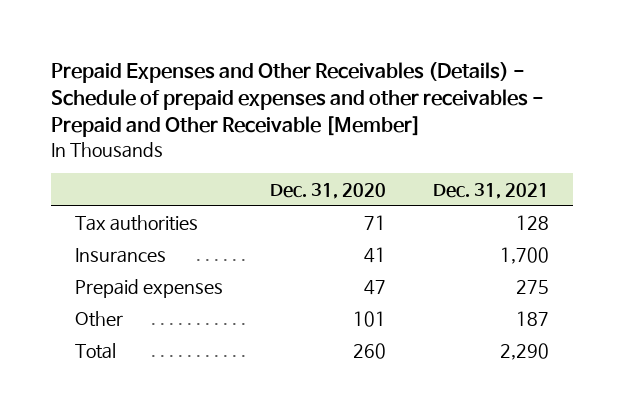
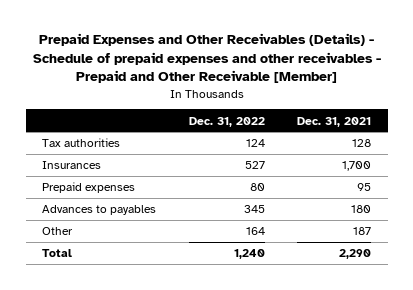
[269,182,386,199] Dec. 31, 2020 -> none
none -> [188,116,265,127] Dec. 31, 2022
[516,280,550,295] 275 -> [357,183,372,192] 95
none -> [41,205,156,216] Advances to payables

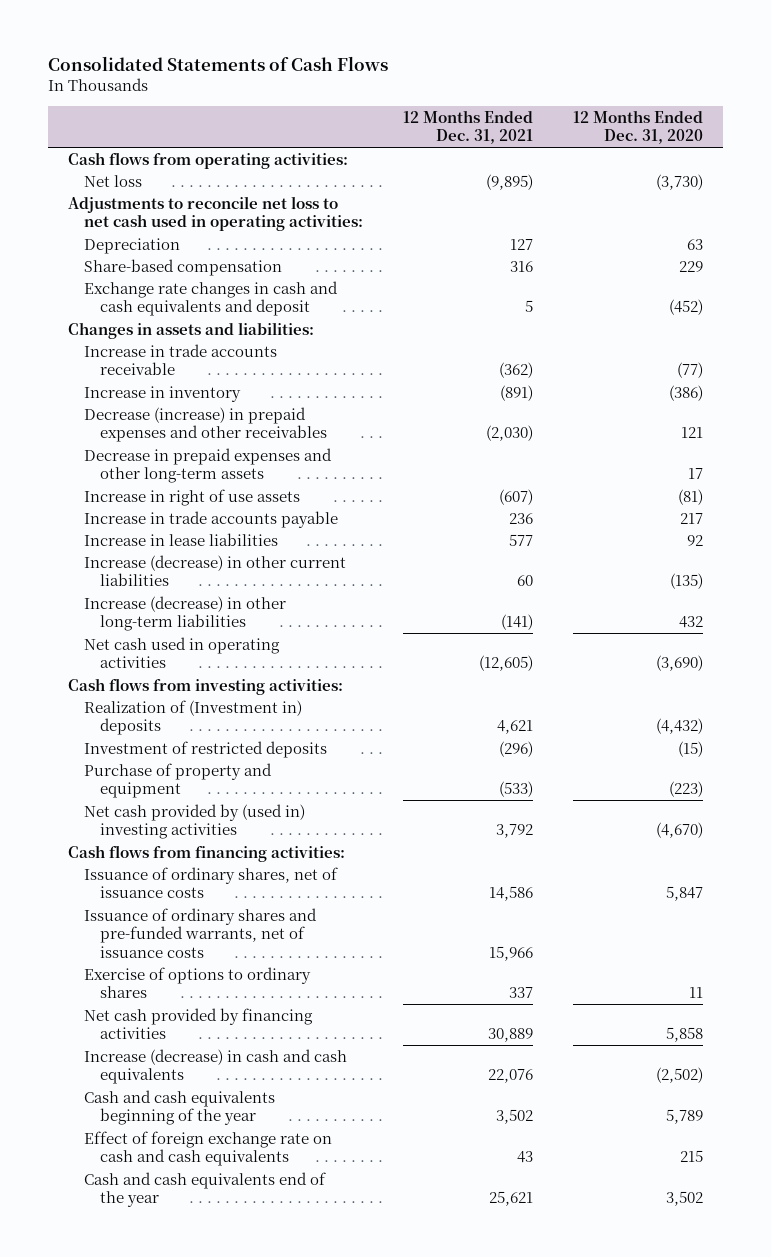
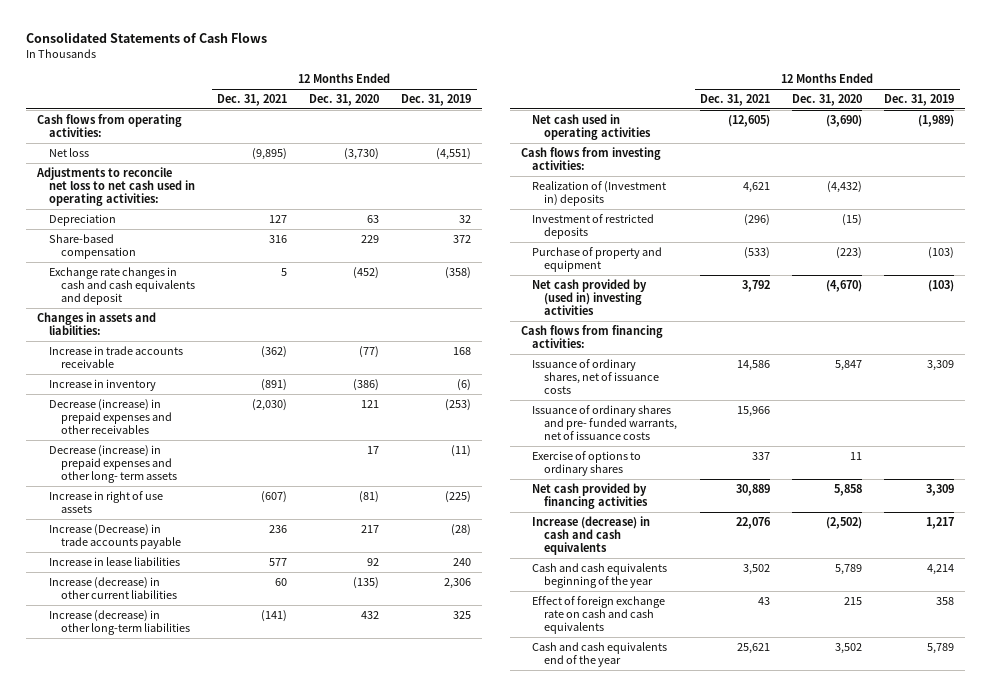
none -> [401,94,472,107] Dec. 31, 2019
[84,447,333,484] Decrease in prepaid expenses and other long-term assets -> [49,444,177,484] Decrease (increase) in prepaid expenses and other long- term assets
[84,510,339,528] Increase in trade accounts payable -> [49,523,181,550] Increase (Decrease) in trade accounts payable
[84,907,318,958] Issuance of ordinary shares and pre-funded warrants, net of issuance costs -> [532,404,678,441] Issuance of ordinary shares and pre- funded warrants, net of issuance costs

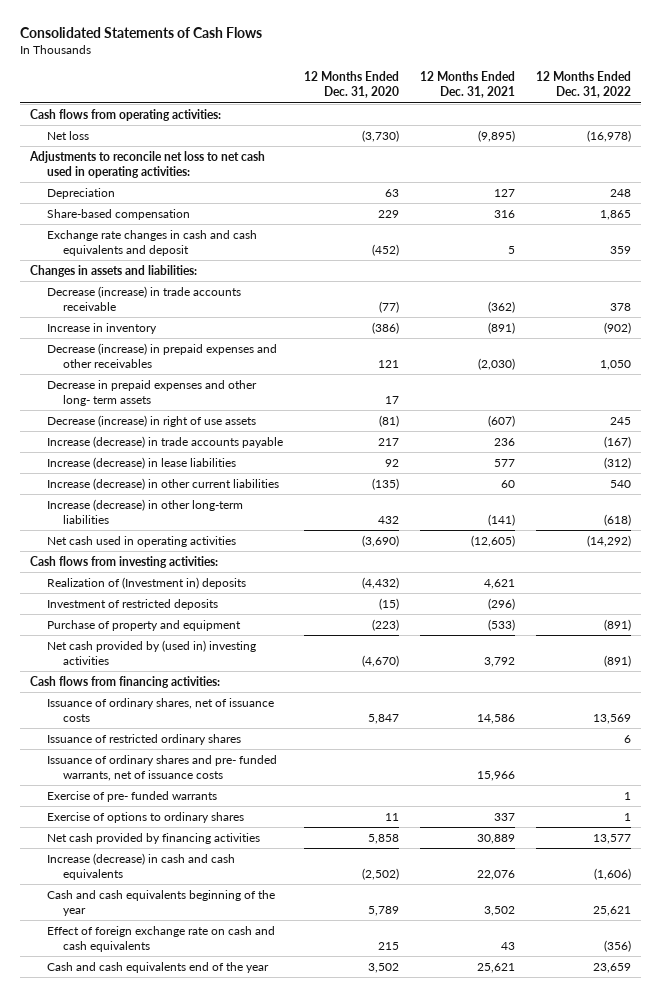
[401,94,472,107] Dec. 31, 2019 -> none
none -> [535,71,631,99] 12 Months Ended Dec. 31, 2022
[49,345,184,369] Increase in trade accounts receivable -> [46,285,241,312] Decrease (increase) in trade accounts receivable
[49,444,177,484] Decrease (increase) in prepaid expenses and other long- term assets -> [46,379,257,407] Decrease in prepaid expenses and other long- term assets
[49,490,164,514] Increase in right of use assets -> [46,414,256,427] Decrease (increase) in right of use assets
[49,523,181,550] Increase (Decrease) in trade accounts payable -> [46,435,283,448] Increase (decrease) in trade accounts payable
[49,556,181,566] Increase in lease liabilities -> [46,456,236,469] Increase (decrease) in lease liabilities
none -> [46,733,241,745] Issuance of restricted ordinary shares
none -> [46,790,217,802] Exercise of pre- funded warrants

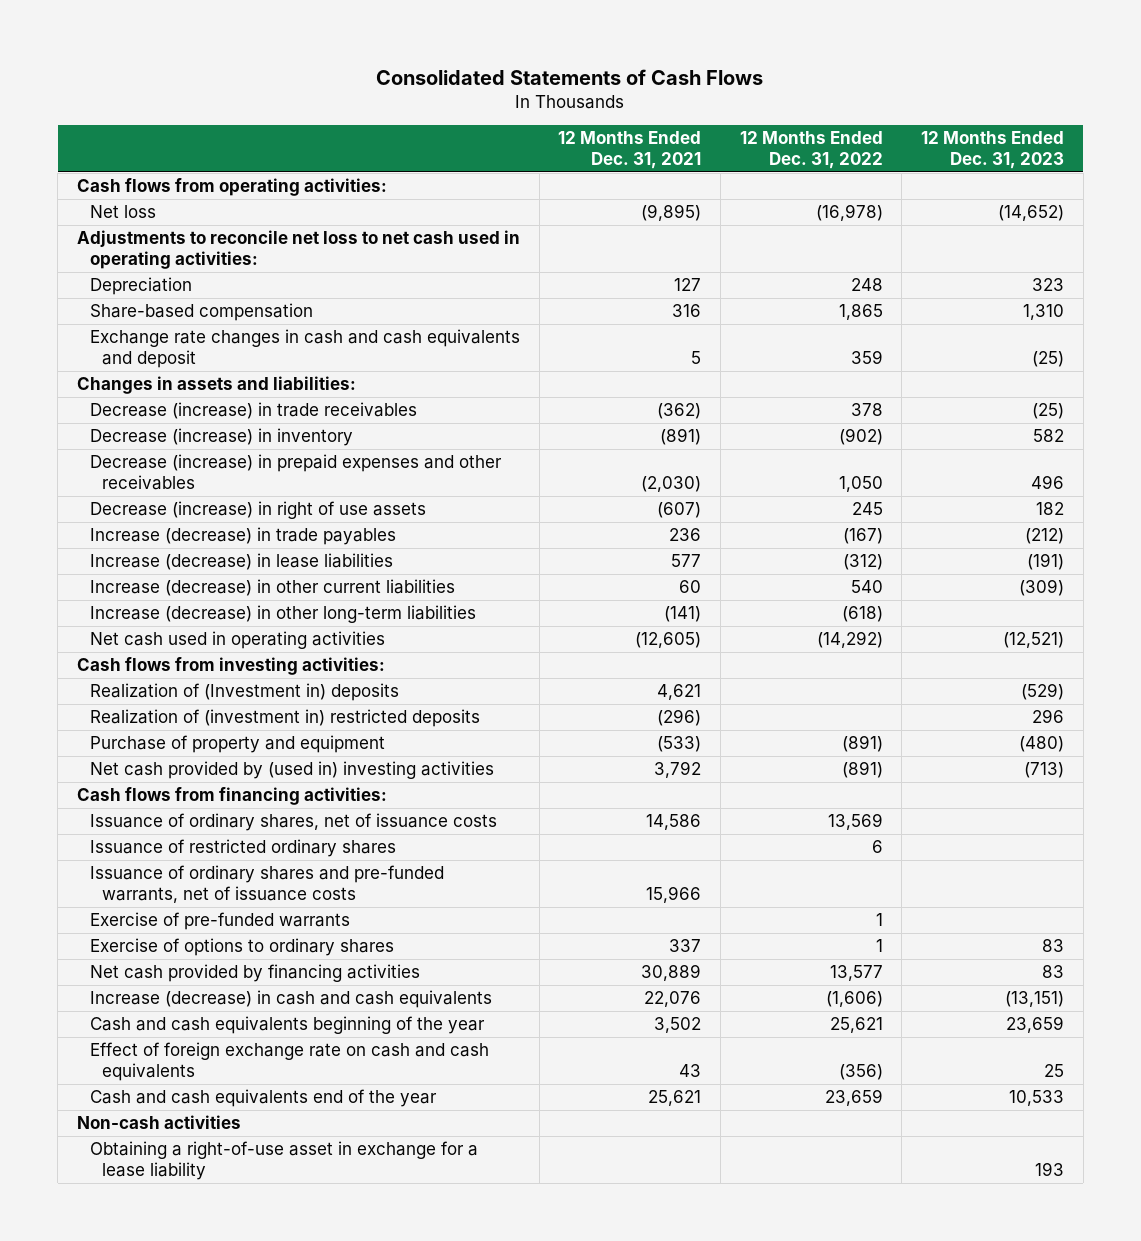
[303,71,399,99] 12 Months Ended Dec. 31, 2020 -> none
none -> [920,131,1064,170] 12 Months Ended Dec. 31, 2023
[46,285,241,312] Decrease (increase) in trade accounts receivable -> [89,402,417,420] Decrease (increase) in trade receivables
[46,322,157,334] Increase in inventory -> [89,428,353,447] Decrease (increase) in inventory
[46,379,257,407] Decrease in prepaid expenses and other long- term assets -> none
[46,435,283,448] Increase (decrease) in trade accounts payable -> [89,527,396,546] Increase (decrease) in trade payables
[46,598,218,610] Investment of restricted deposits -> [89,709,480,728] Realization of (investment in) restricted deposits
[46,754,277,782] Issuance of ordinary shares and pre- funded warrants, net of issuance costs -> [89,865,444,903] Issuance of ordinary shares and pre-funded warrants, net of issuance costs
[46,790,217,802] Exercise of pre- funded warrants -> [89,912,350,931] Exercise of pre-funded warrants
none -> [77,1115,242,1130] Non-cash activities
none -> [89,1141,478,1180] Obtaining a right-of-use asset in exchange for a lease liability

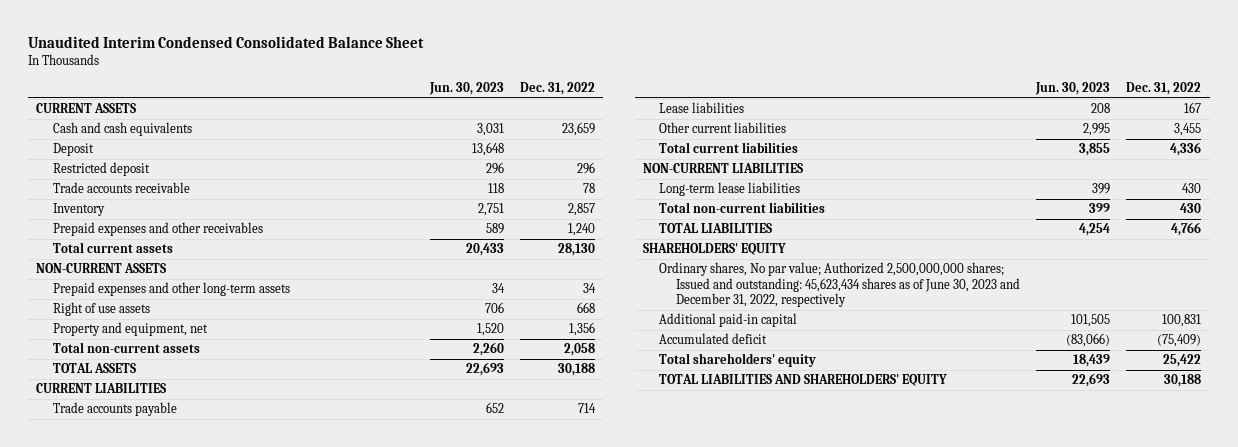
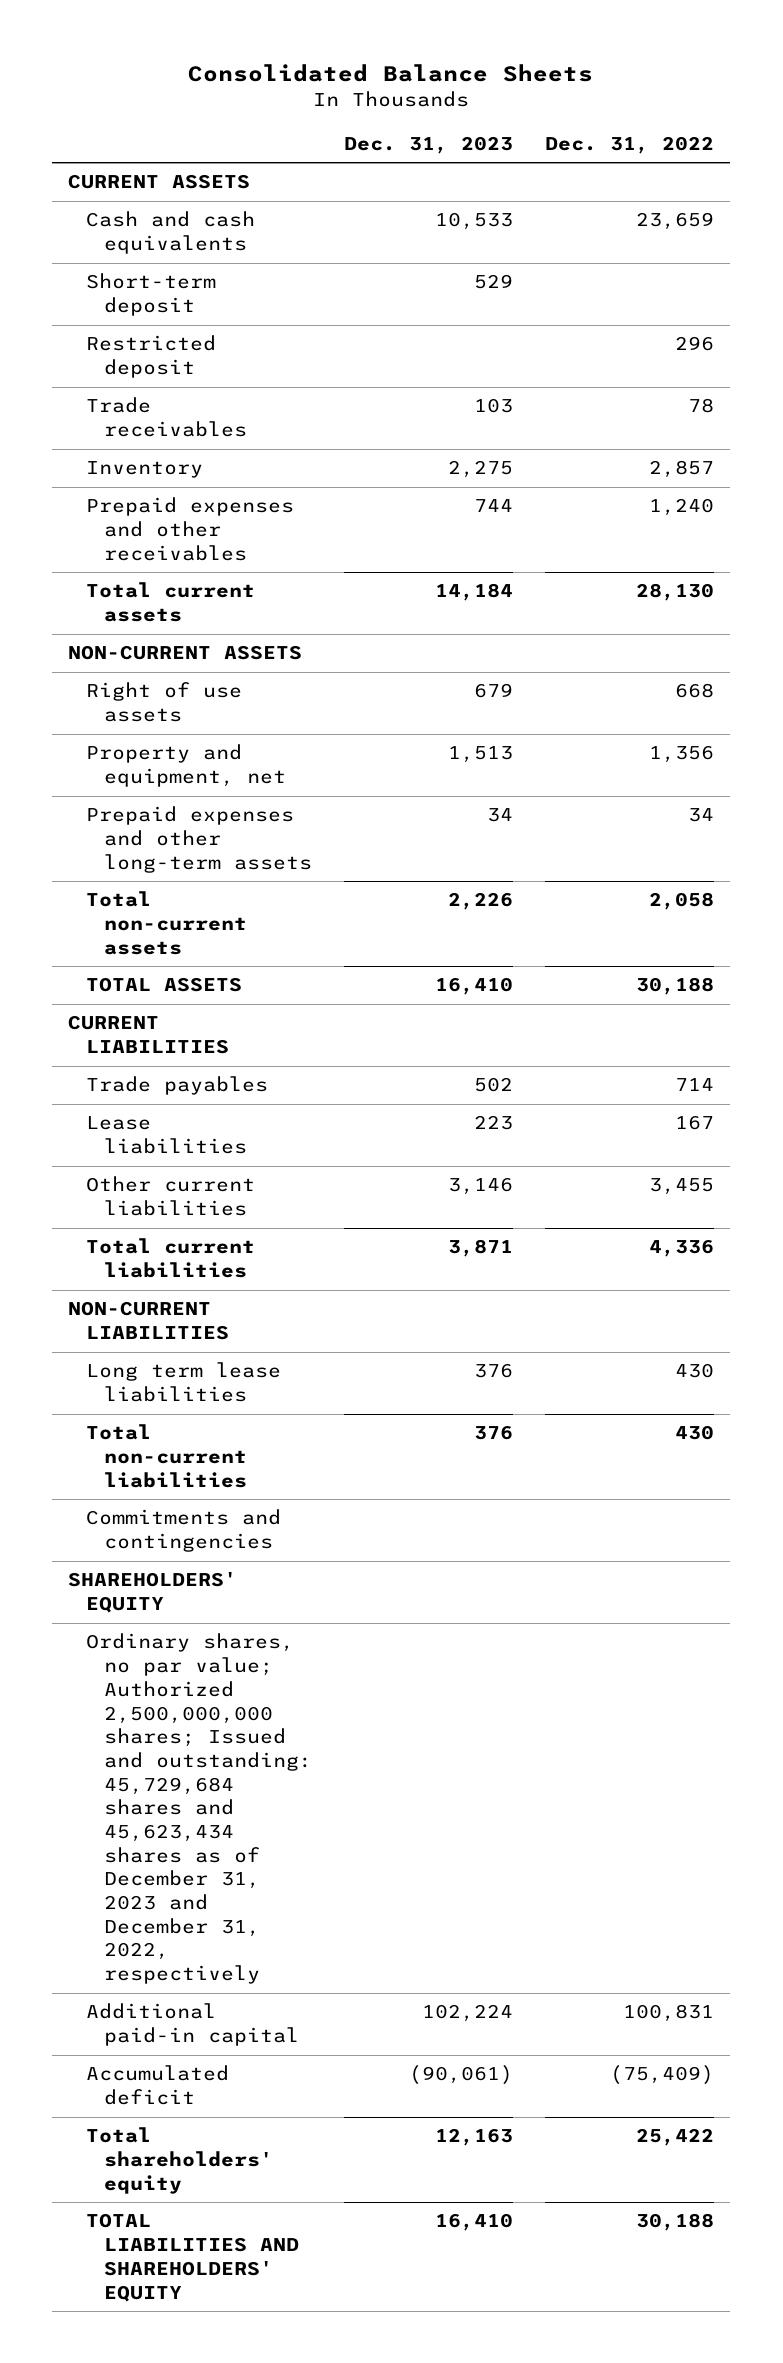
[28,36,425,49] Unaudited Interim Condensed Consolidated Balance Sheet -> [188,63,594,82] Consolidated Balance Sheets
[428,82,504,96] Jun. 30, 2023 -> none
none -> [344,135,514,154] Dec. 31, 2023
[52,143,94,157] Deposit -> none
none -> [86,273,217,317] Short-term deposit
[52,182,190,194] Trade accounts receivable -> [86,397,247,438] Trade receivables
[52,282,290,297] Prepaid expenses and other long-term assets -> [86,806,312,873] Prepaid expenses and other long-term assets
[52,402,177,417] Trade accounts payable -> [86,1076,269,1096] Trade payables
[659,182,801,197] Long-term lease liabilities -> [86,1362,282,1403] Long term lease liabilities
[659,223,773,234] TOTAL LIABILITIES -> none
none -> [86,1509,282,1553] Commitments and contingencies
[659,262,1020,308] Ordinary shares, No par value; Authorized 2,500,000,000 shares; Issued and outstanding: 45,623,434 shares as of June 30, 2023 and December 31, 2022, respectively -> [86,1633,312,1985] Ordinary shares, no par value; Authorized 2,500,000,000 shares; Issued and outstanding: 45,729,684 shares and 45,623,434 shares as of December 31, 2023 and December 31, 2022, respectively

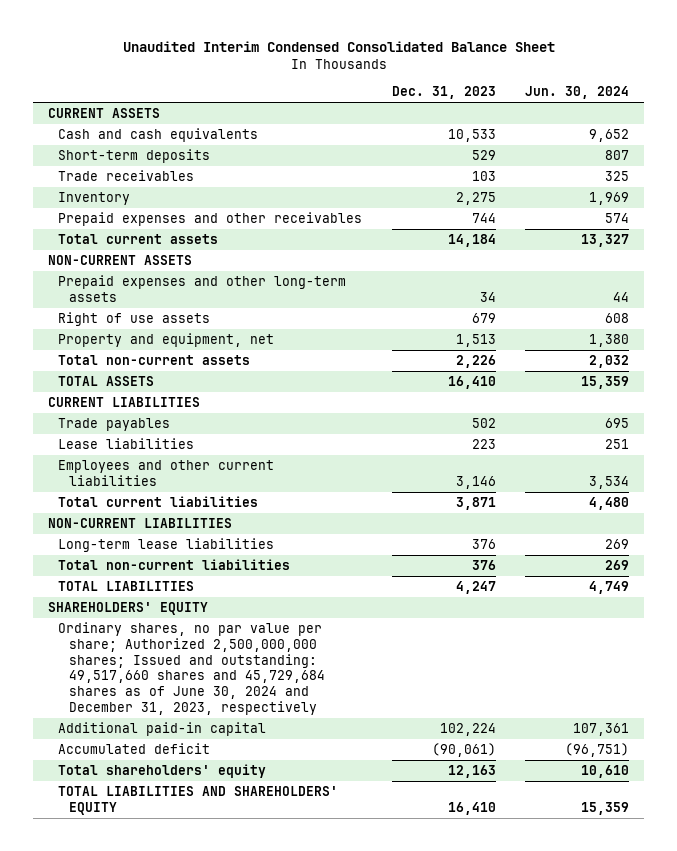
[188,63,594,82] Consolidated Balance Sheets -> [122,41,555,53] Unaudited Interim Condensed Consolidated Balance Sheet
[545,135,715,154] Dec. 31, 2022 -> none
none -> [525,86,630,100] Jun. 30, 2024
[86,335,217,379] Restricted deposit -> none
[86,273,217,317] Short-term deposit -> [58,149,211,164] Short-term deposits
[86,806,312,873] Prepaid expenses and other long-term assets -> [58,275,347,302] Prepaid expenses and other long-term assets
[86,1176,256,1217] Other current liabilities -> [58,460,275,486] Employees and other current liabilities
[86,1362,282,1403] Long term lease liabilities -> [58,538,275,553] Long-term lease liabilities
[86,1509,282,1553] Commitments and contingencies -> none
none -> [58,581,195,592] TOTAL LIABILITIES
[86,1633,312,1985] Ordinary shares, no par value; Authorized 2,500,000,000 shares; Issued and outstanding: 45,729,684 shares and 45,623,434 shares as of December 31, 2023 and December 31, 2022, respectively -> [58,622,325,715] Ordinary shares, no par value per share; Authorized 2,500,000,000 shares; Issued and outstanding: 49,517,660 shares and 45,729,684 shares as of June 30, 2024 and December 31, 2023, respectively

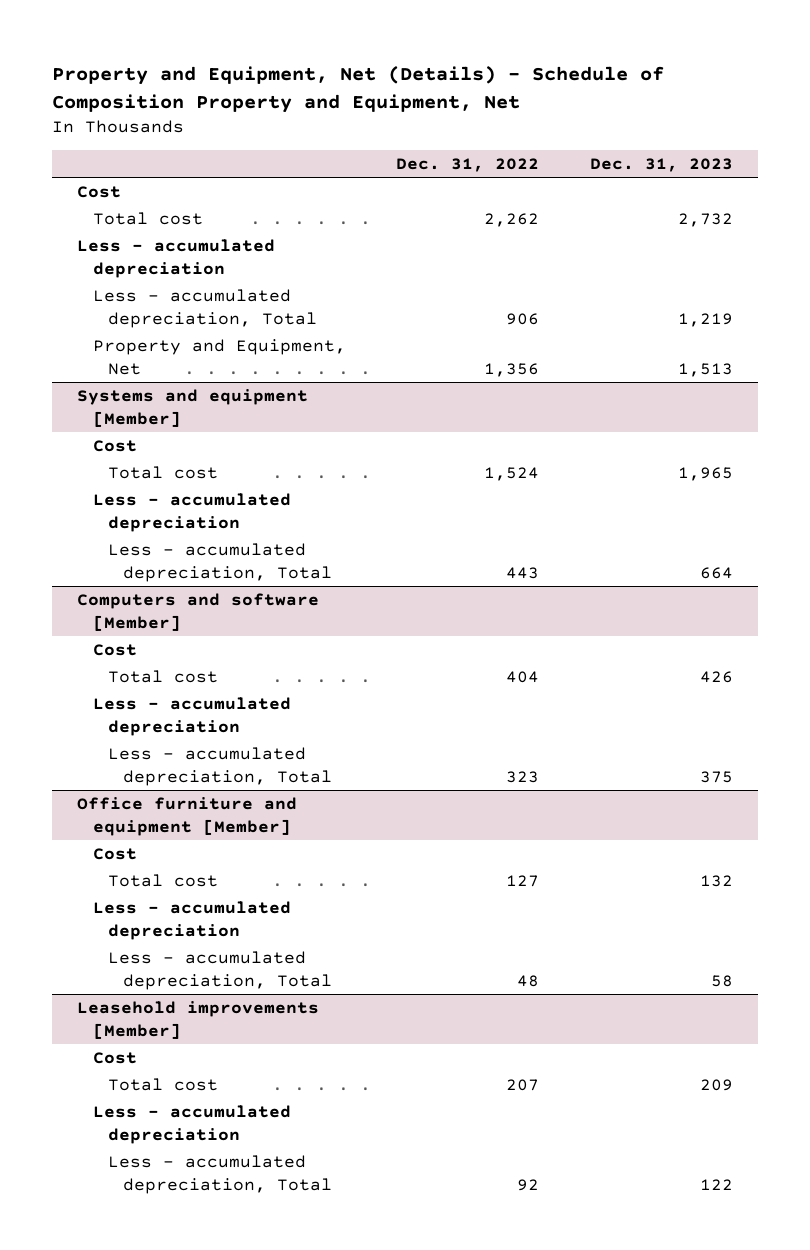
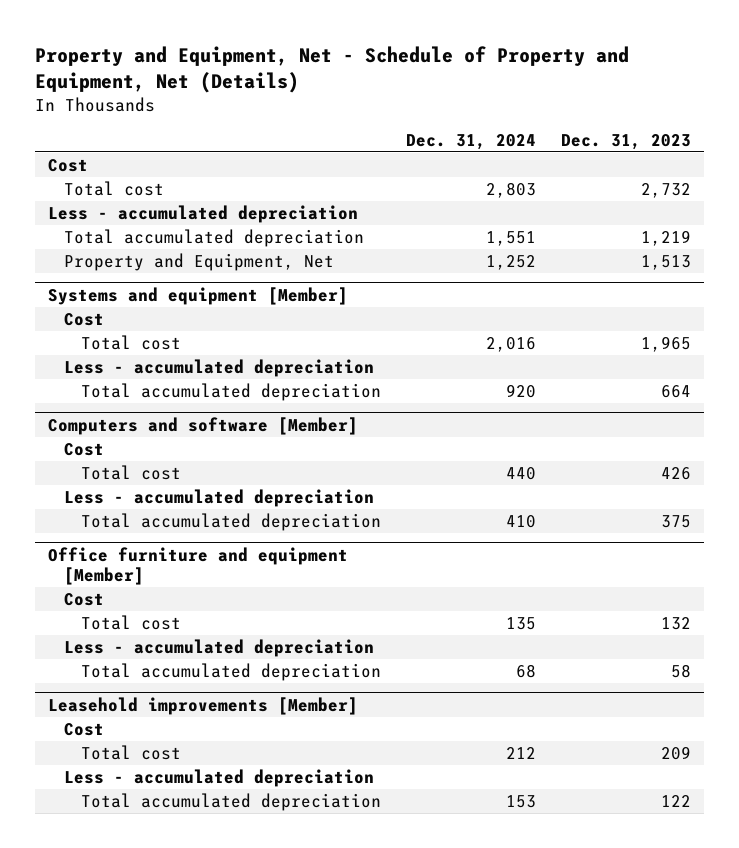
[52,65,665,113] Property and Equipment, Net (Details) - Schedule of Composition Property and Equipment, Net -> [35,45,630,93] Property and Equipment, Net - Schedule of Property and Equipment, Net (Details)
[396,157,540,172] Dec. 31, 2022 -> none
none -> [406,133,537,150] Dec. 31, 2024
[92,288,317,328] Less - accumulated depreciation, Total -> [64,228,365,247] Total accumulated depreciation
[107,542,332,582] Less - accumulated depreciation, Total -> [80,382,381,401] Total accumulated depreciation
[107,746,332,786] Less - accumulated depreciation, Total -> [80,512,381,531] Total accumulated depreciation
[107,950,332,990] Less - accumulated depreciation, Total -> [80,662,381,681] Total accumulated depreciation
[107,1154,332,1194] Less - accumulated depreciation, Total -> [80,792,381,811] Total accumulated depreciation

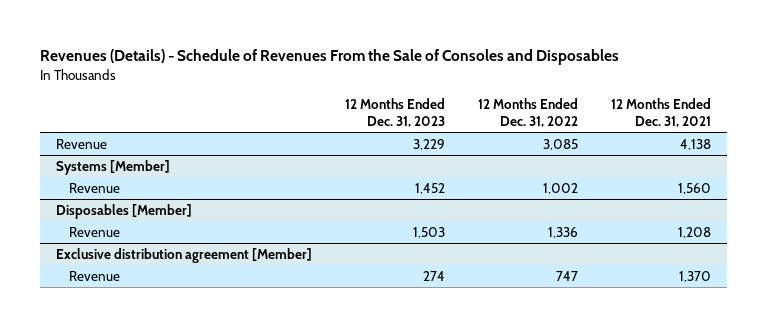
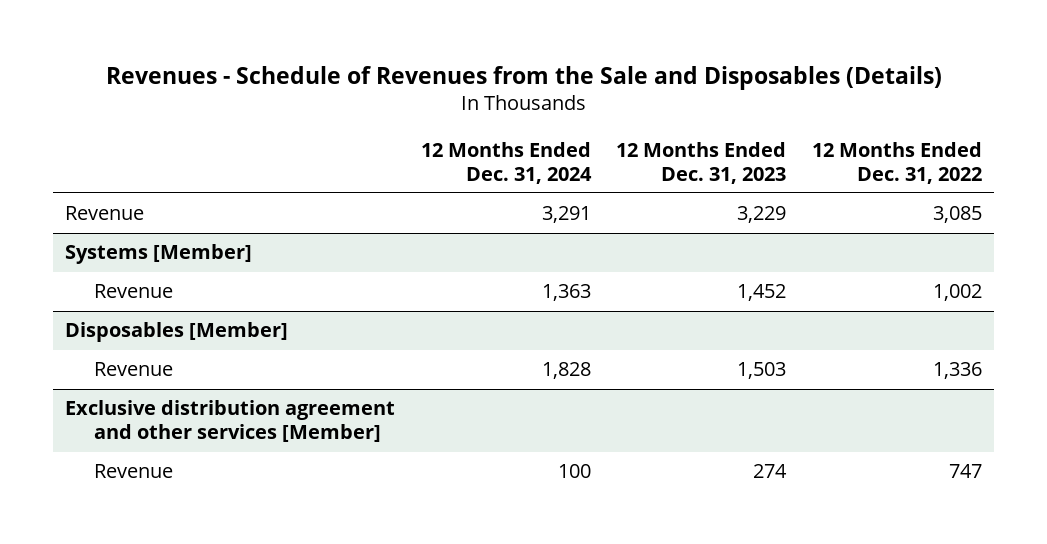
[39,49,619,66] Revenues (Details) - Schedule of Revenues From the Sale of Consoles and Disposables -> [105,65,942,90] Revenues - Schedule of Revenues from the Sale and Disposables (Details)
[610,98,711,127] 12 Months Ended Dec. 31, 2021 -> none
none -> [420,141,592,184] 12 Months Ended Dec. 31, 2024
[56,247,313,263] Exclusive distribution agreement [Member] -> [65,400,396,443] Exclusive distribution agreement and other services [Member]

